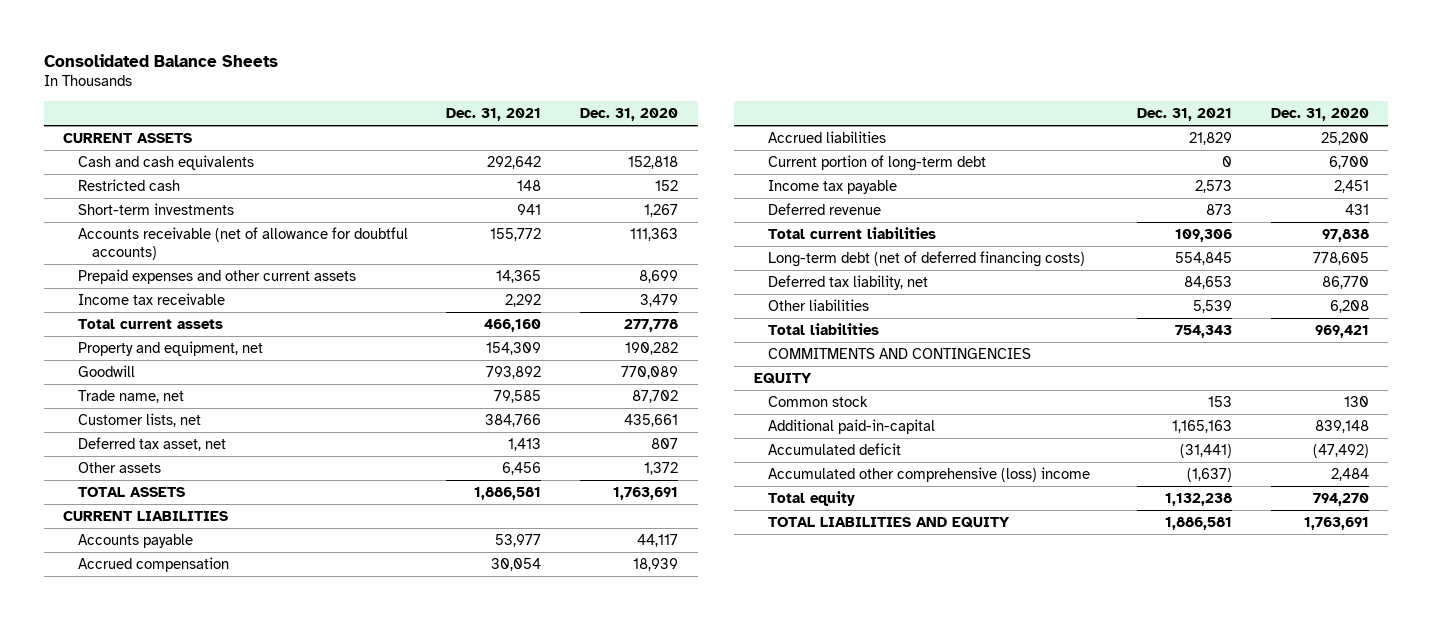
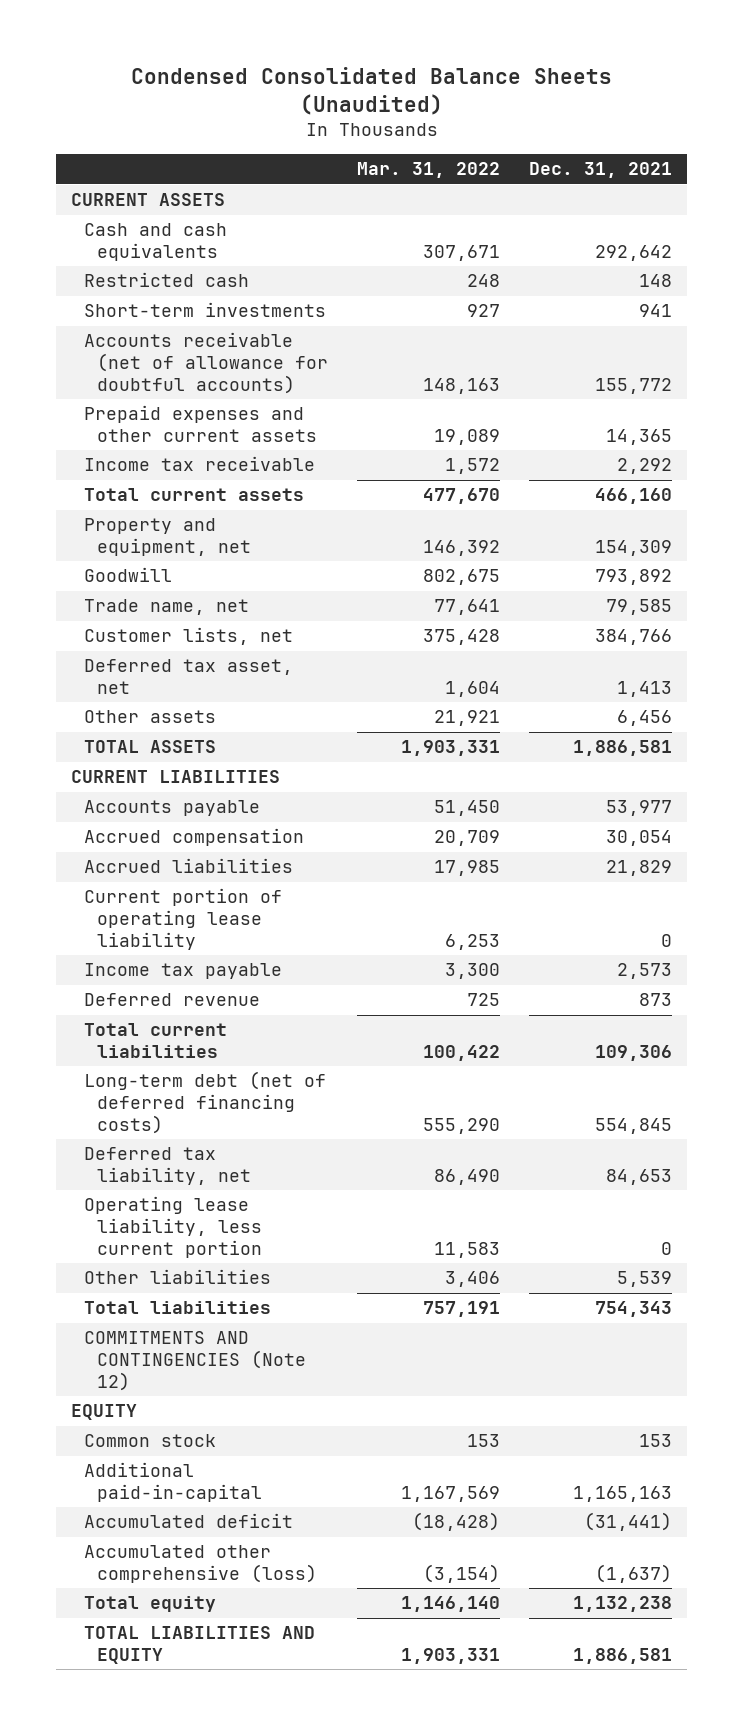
[43,53,278,67] Consolidated Balance Sheets -> [130,67,612,116] Condensed Consolidated Balance Sheets (Unaudited)
[580,108,679,122] Dec. 31, 2020 -> none
none -> [357,162,501,179] Mar. 31, 2022
[767,155,986,172] Current portion of long-term debt -> none
none -> [84,888,283,950] Current portion of operating lease liability
none -> [84,1196,263,1258] Operating lease liability, less current portion
[767,348,1031,360] COMMITMENTS AND CONTINGENCIES -> [84,1331,307,1391] COMMITMENTS AND CONTINGENCIES (Note 12)
[767,467,1090,483] Accumulated other comprehensive (loss) income -> [84,1545,318,1584] Accumulated other comprehensive (loss)

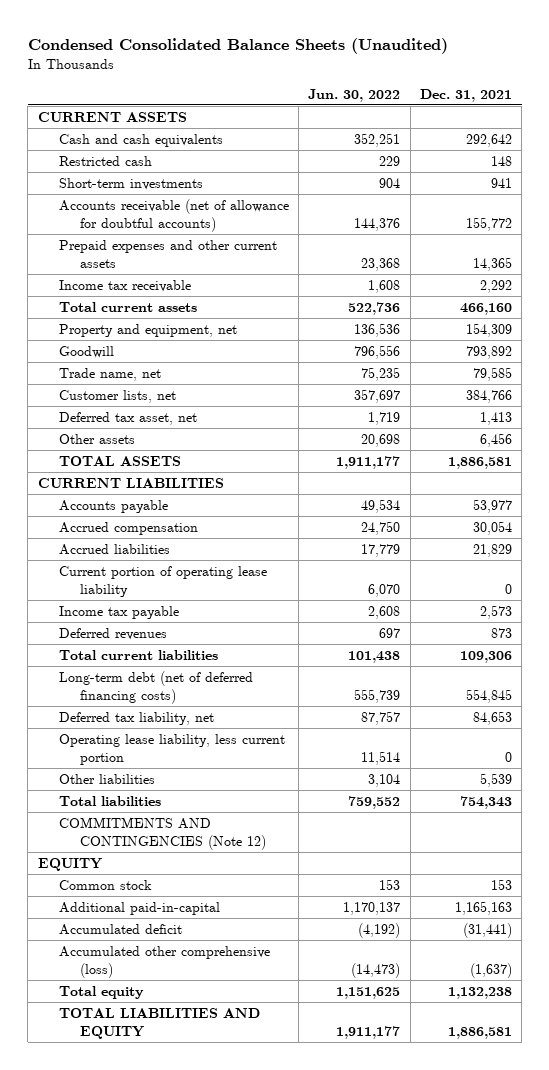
[357,162,501,179] Mar. 31, 2022 -> none
none -> [308,88,401,102] Jun. 30, 2022
[84,993,261,1007] Deferred revenue -> [58,627,167,640] Deferred revenues

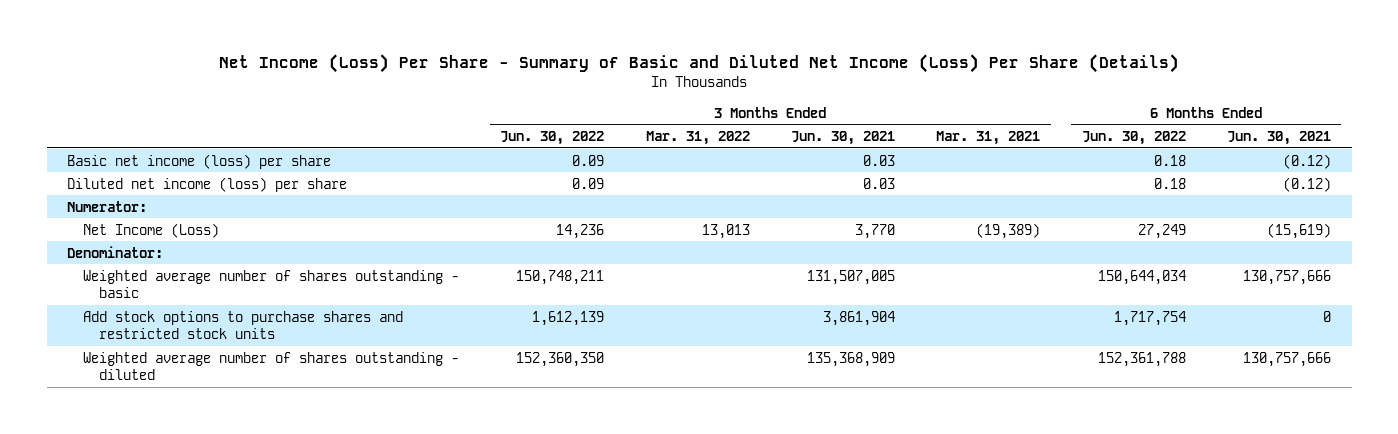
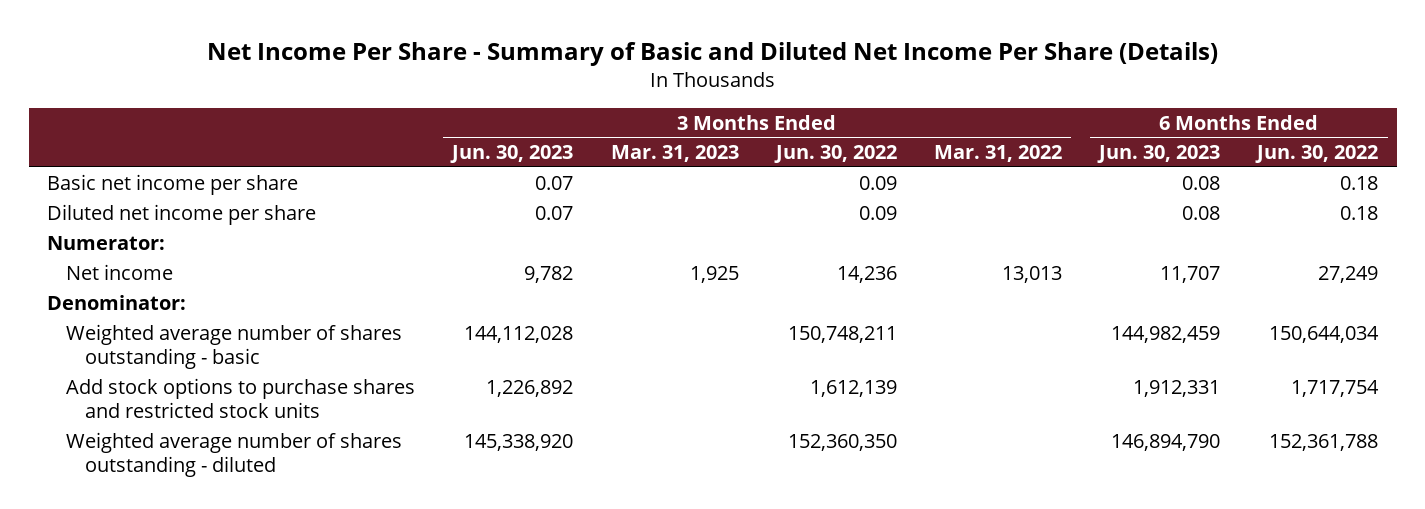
[219,54,1180,74] Net Income (Loss) Per Share - Summary of Basic and Diluted Net Income (Loss) Per Share (Details) -> [206,41,1218,66] Net Income Per Share - Summary of Basic and Diluted Net Income Per Share (Details)
[790,131,895,146] Jun. 30, 2021 -> none
[936,131,1041,146] Mar. 31, 2021 -> none
[1226,131,1331,146] Jun. 30, 2021 -> none
none -> [450,145,574,164] Jun. 30, 2023
none -> [610,145,739,163] Mar. 31, 2023
none -> [1097,145,1221,164] Jun. 30, 2023
[67,153,332,169] Basic net income (loss) per share -> [47,174,299,196] Basic net income per share
[67,176,348,192] Diluted net income (loss) per share -> [47,204,317,226] Diluted net income per share
[82,222,219,238] Net Income (Loss) -> [66,264,174,281] Net income

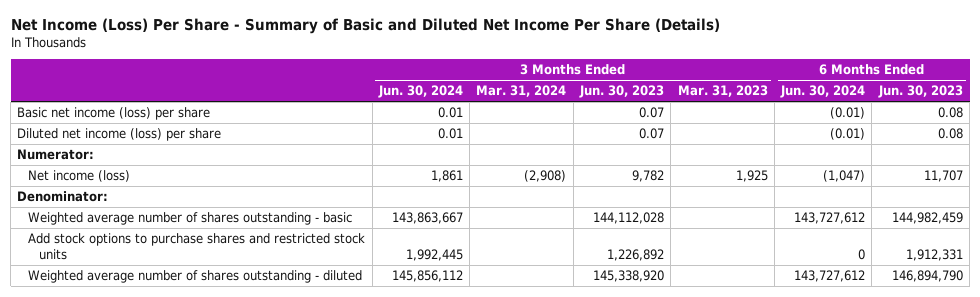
[206,41,1218,66] Net Income Per Share - Summary of Basic and Diluted Net Income Per Share (Details) -> [10,18,720,35] Net Income (Loss) Per Share - Summary of Basic and Diluted Net Income Per Share (Details)
[773,145,897,164] Jun. 30, 2022 -> none
[933,145,1062,163] Mar. 31, 2022 -> none
[1255,145,1379,164] Jun. 30, 2022 -> none
none -> [377,85,463,99] Jun. 30, 2024
none -> [476,85,567,98] Mar. 31, 2024
none -> [780,85,866,99] Jun. 30, 2024
[47,174,299,196] Basic net income per share -> [17,106,211,120] Basic net income (loss) per share
[47,204,317,226] Diluted net income per share -> [17,127,222,141] Diluted net income (loss) per share
[66,264,174,281] Net income -> [28,169,131,182] Net income (loss)

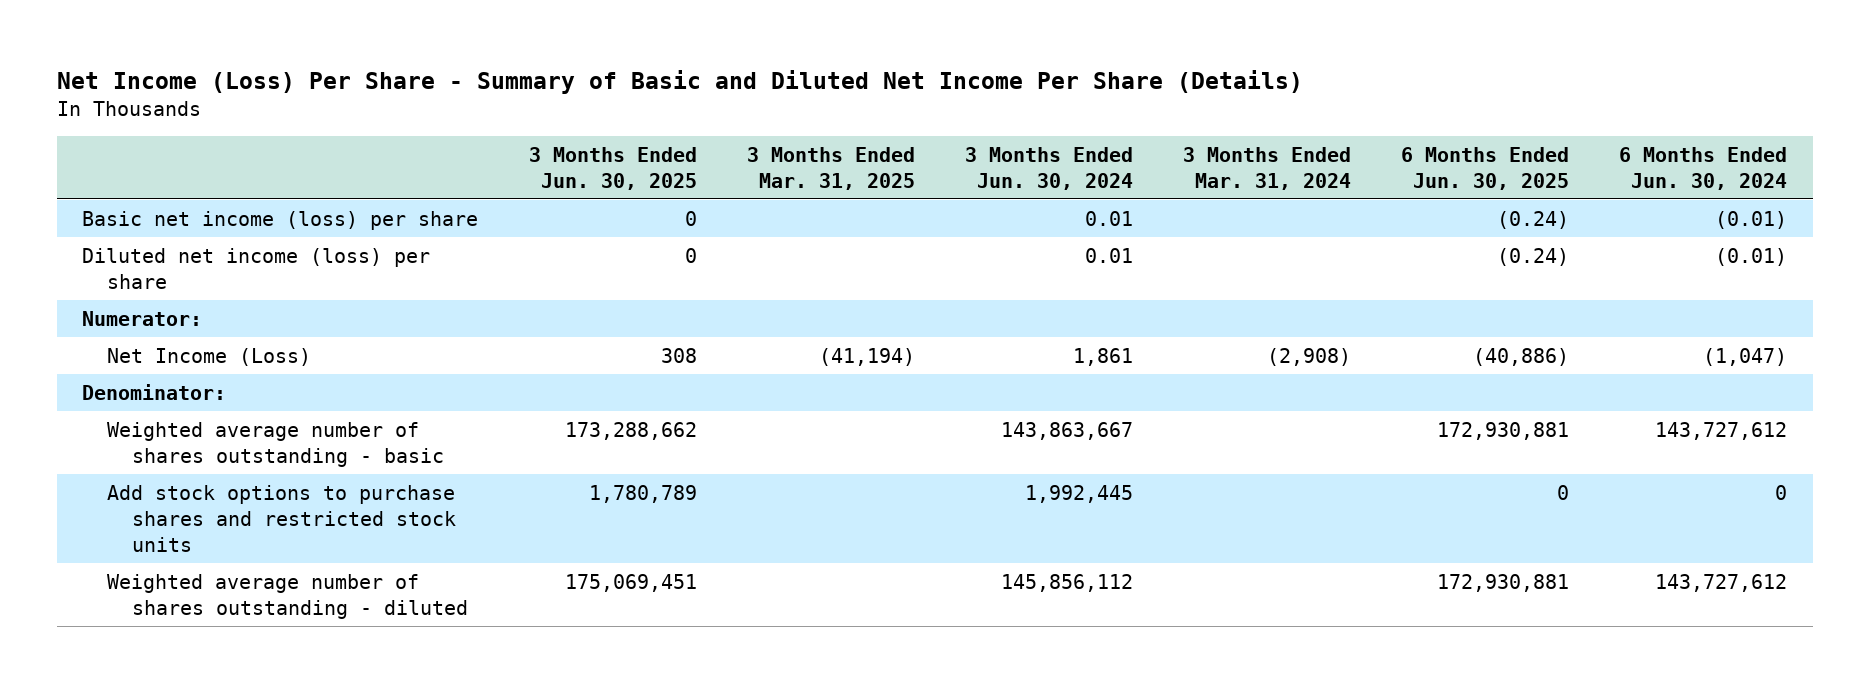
[579,85,665,99] Jun. 30, 2023 -> none
[677,85,768,98] Mar. 31, 2023 -> none
[877,85,963,99] Jun. 30, 2023 -> none
none -> [528,146,697,190] 3 Months Ended Jun. 30, 2025
none -> [746,146,915,190] 3 Months Ended Mar. 31, 2025
none -> [1401,146,1570,190] 6 Months Ended Jun. 30, 2025
[28,169,131,182] Net income (loss) -> [107,347,312,366] Net Income (Loss)

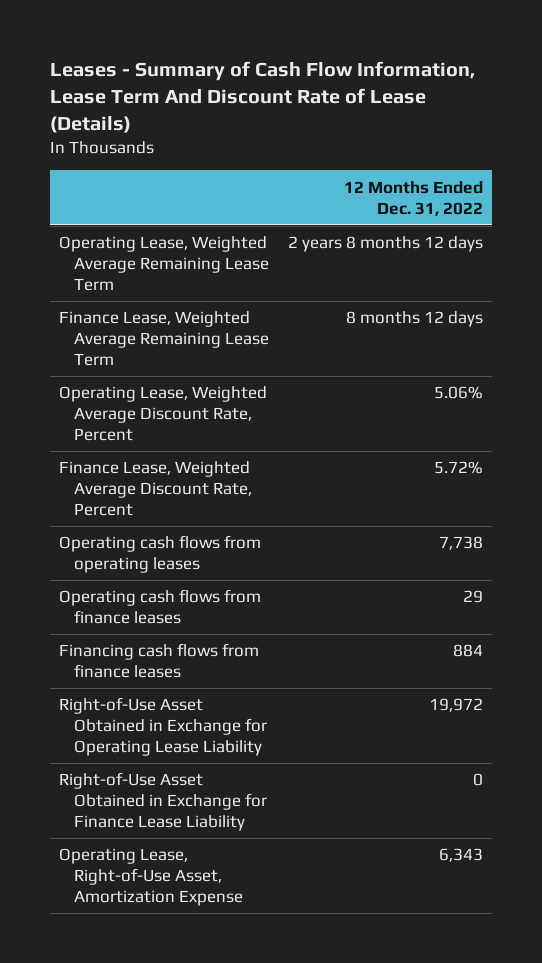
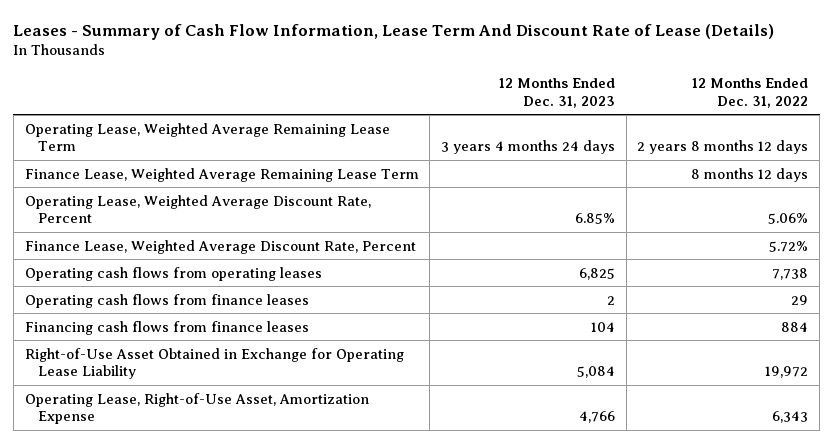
none -> [499,77,616,108] 12 Months Ended Dec. 31, 2023
[58,772,268,832] Right-of-Use Asset Obtained in Exchange for Finance Lease Liability -> none

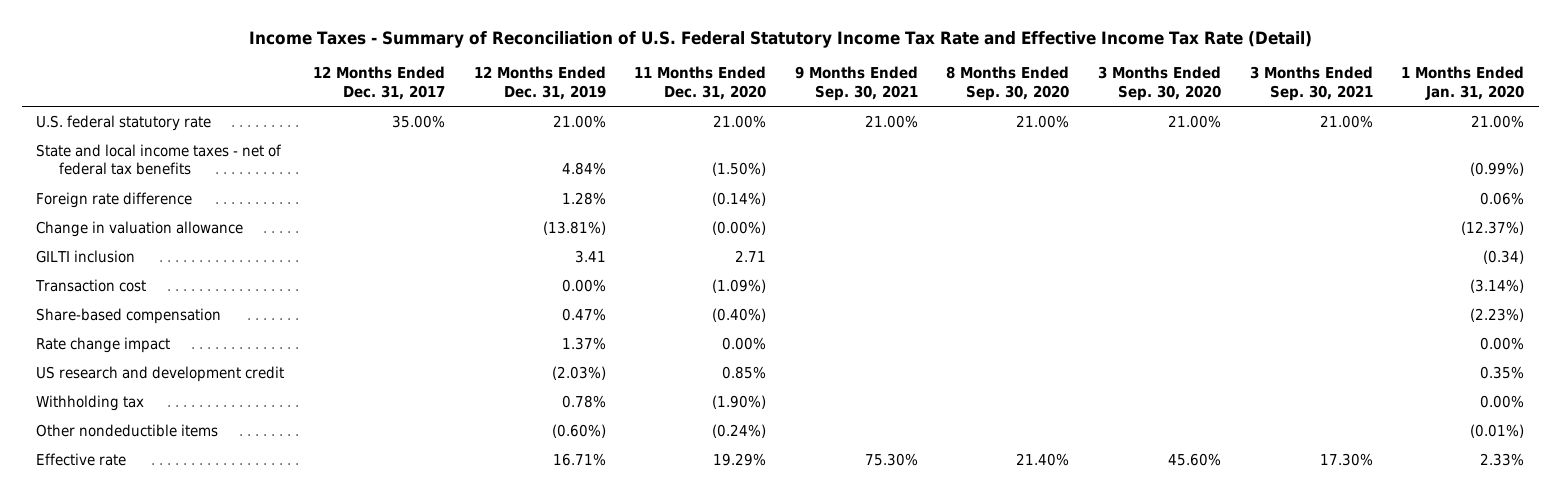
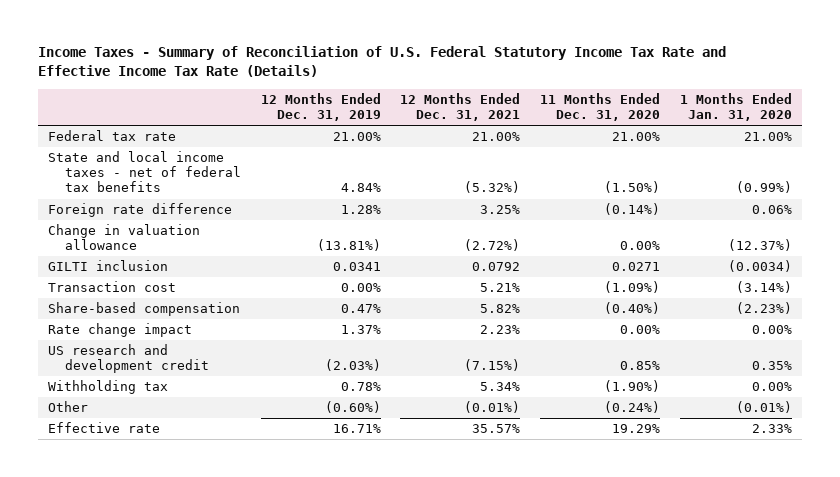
[249,31,1313,49] Income Taxes - Summary of Reconciliation of U.S. Federal Statutory Income Tax Rate and Effective Income Tax Rate (Detail) -> [37,46,726,78] Income Taxes - Summary of Reconciliation of U.S. Federal Statutory Income Tax Rate and Effective Income Tax Rate (Details)
[312,66,445,100] 12 Months Ended Dec. 31, 2017 -> none
[794,66,918,101] 9 Months Ended Sep. 30, 2021 -> none
[946,66,1070,101] 8 Months Ended Sep. 30, 2020 -> none
[1098,66,1222,101] 3 Months Ended Sep. 30, 2020 -> none
[1249,66,1373,101] 3 Months Ended Sep. 30, 2021 -> none
none -> [400,92,521,121] 12 Months Ended Dec. 31, 2021
[36,114,212,131] U.S. federal statutory rate -> [47,130,176,142] Federal tax rate
[712,220,767,235] (0.00%) -> [620,241,661,251] 0.00%
[574,249,606,263] 3.41 -> [332,262,381,272] 0.0341
[735,249,767,262] 2.71 -> [612,262,661,272] 0.0271
[1483,249,1525,264] (0.34) -> [728,260,793,273] (0.0034)
[36,423,219,437] Other nondeductible items -> [47,401,88,413] Other

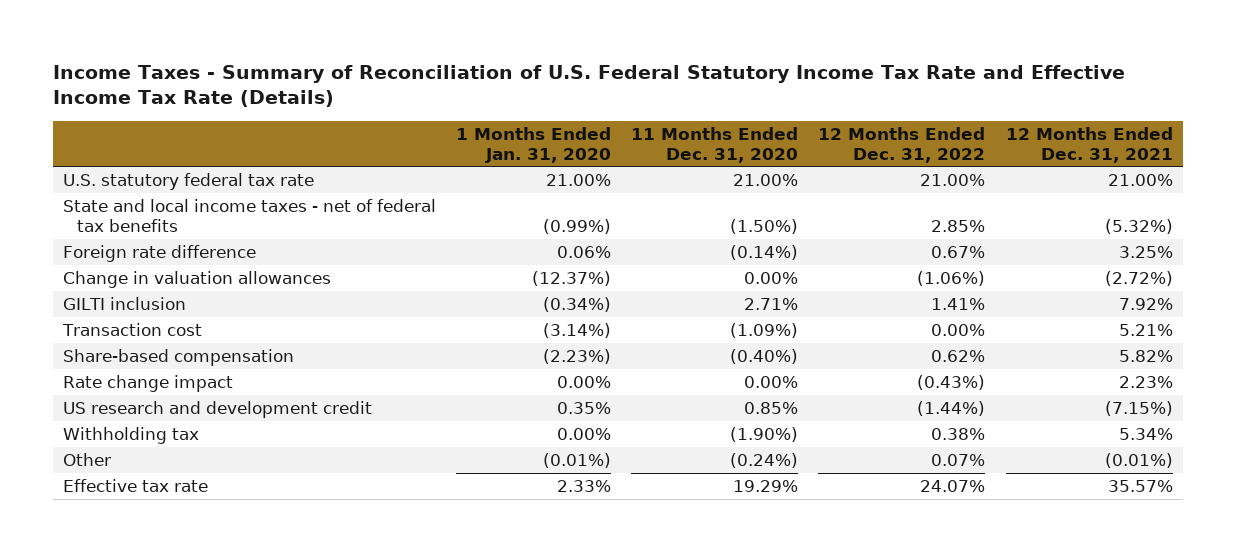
[260,92,381,121] 12 Months Ended Dec. 31, 2019 -> none
none -> [818,126,986,163] 12 Months Ended Dec. 31, 2022
[47,130,176,142] Federal tax rate -> [63,172,315,190] U.S. statutory federal tax rate
[47,224,200,251] Change in valuation allowance -> [63,270,332,288] Change in valuation allowances
[472,262,521,272] 0.0792 -> [1118,297,1173,310] 7.92%
[612,262,661,272] 0.0271 -> [744,297,799,310] 2.71%
[728,260,793,273] (0.0034) -> [543,296,612,312] (0.34%)
[47,422,160,434] Effective rate -> [63,478,209,492] Effective tax rate

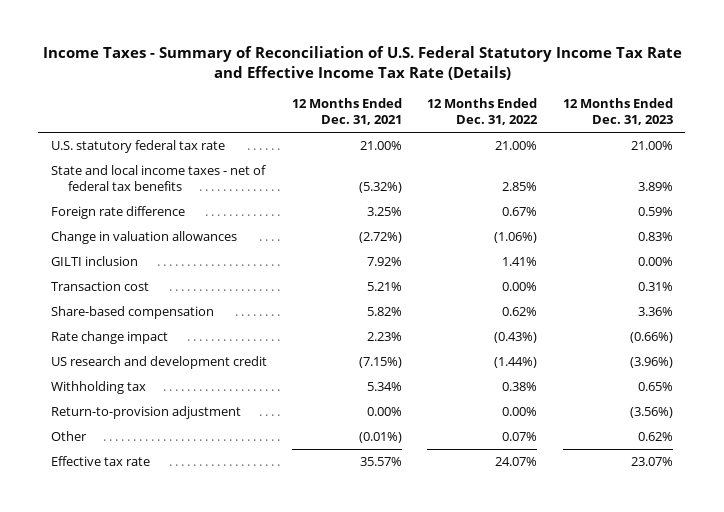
[456,126,612,163] 1 Months Ended Jan. 31, 2020 -> none
[631,126,799,163] 11 Months Ended Dec. 31, 2020 -> none
none -> [562,98,673,126] 12 Months Ended Dec. 31, 2023
none -> [51,405,242,419] Return-to-provision adjustment

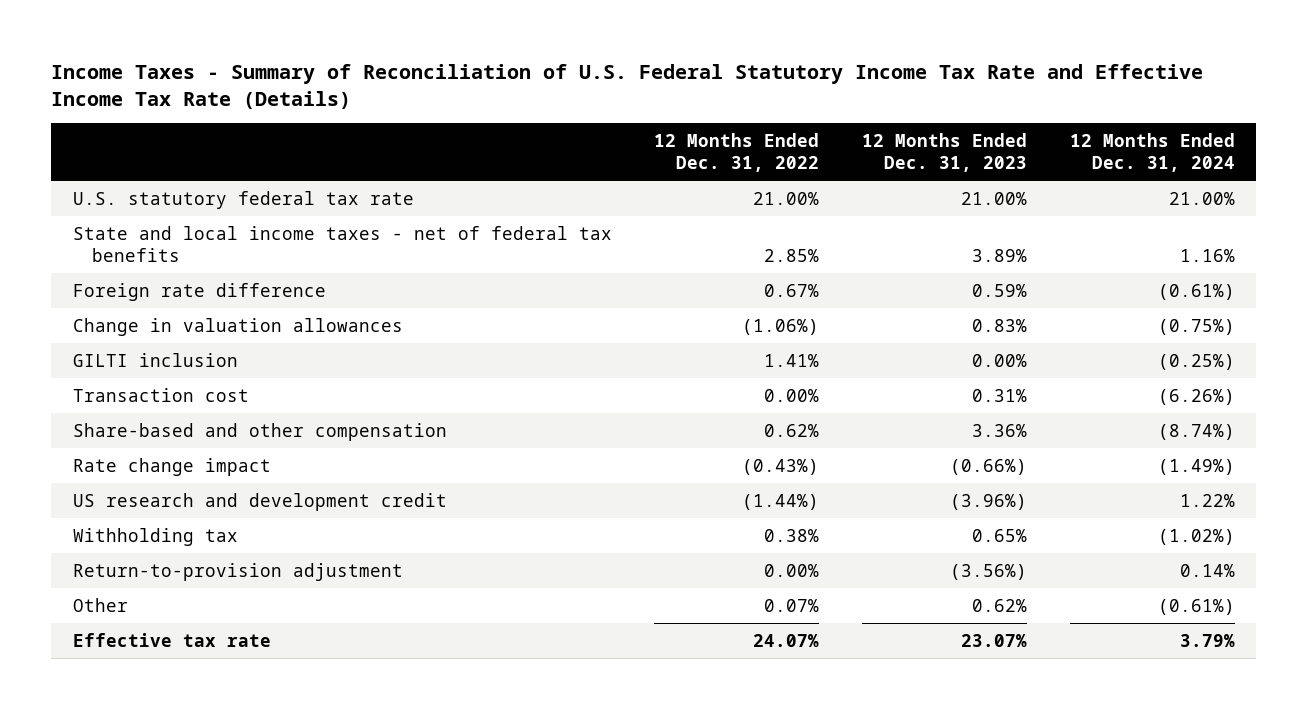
[292,98,403,126] 12 Months Ended Dec. 31, 2021 -> none
none -> [1070,133,1236,173] 12 Months Ended Dec. 31, 2024
[51,305,215,319] Share-based compensation -> [72,422,447,441] Share-based and other compensation

